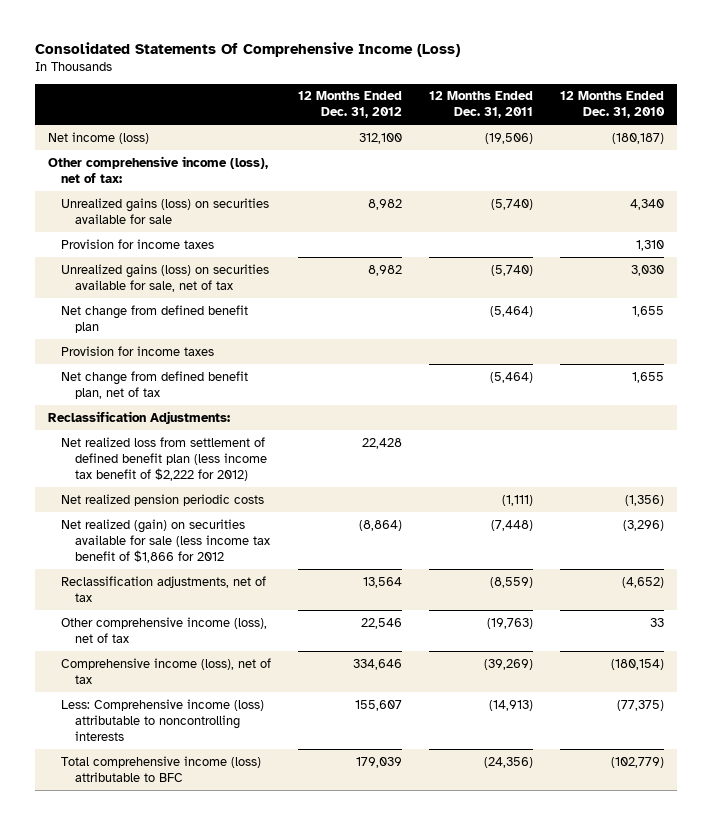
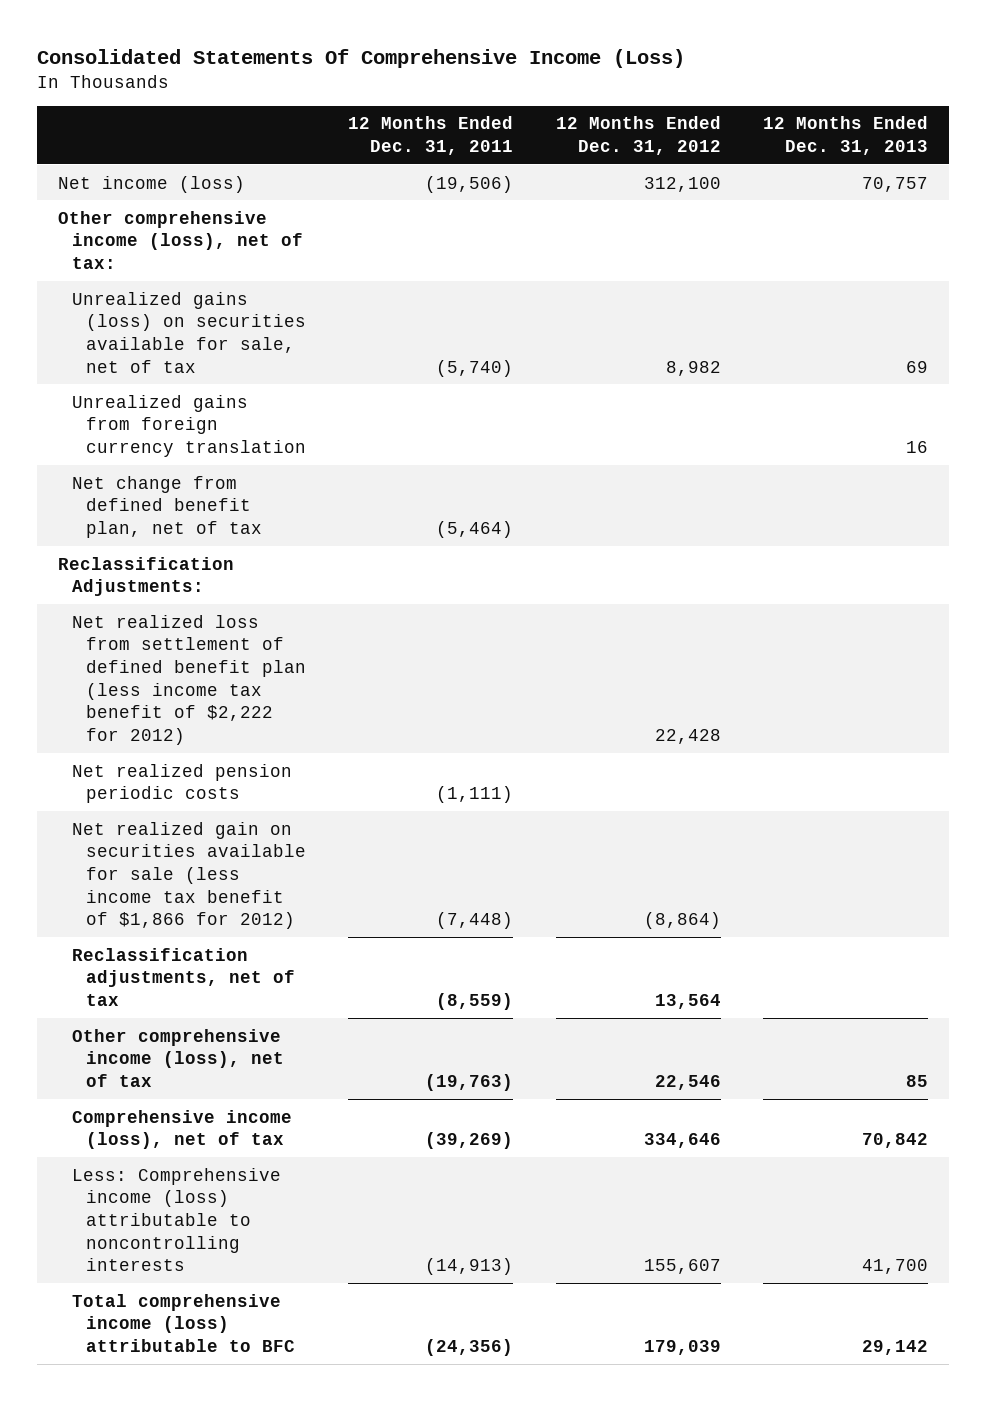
[559,91,665,119] 12 Months Ended Dec. 31, 2010 -> none
none -> [763,116,929,156] 12 Months Ended Dec. 31, 2013
[61,197,270,224] Unrealized gains (loss) on securities available for sale -> none
[61,238,215,249] Provision for income taxes -> none
[61,304,249,333] Net change from defined benefit plan -> none
[61,345,215,356] Provision for income taxes -> none
none -> [71,394,306,457] Unrealized gains from foreign currency translation
[61,518,270,563] Net realized (gain) on securities available for sale (less income tax benefit of $1,866 for 2012 -> [71,821,306,930] Net realized gain on securities available for sale (less income tax benefit of $1,866 for 2012)

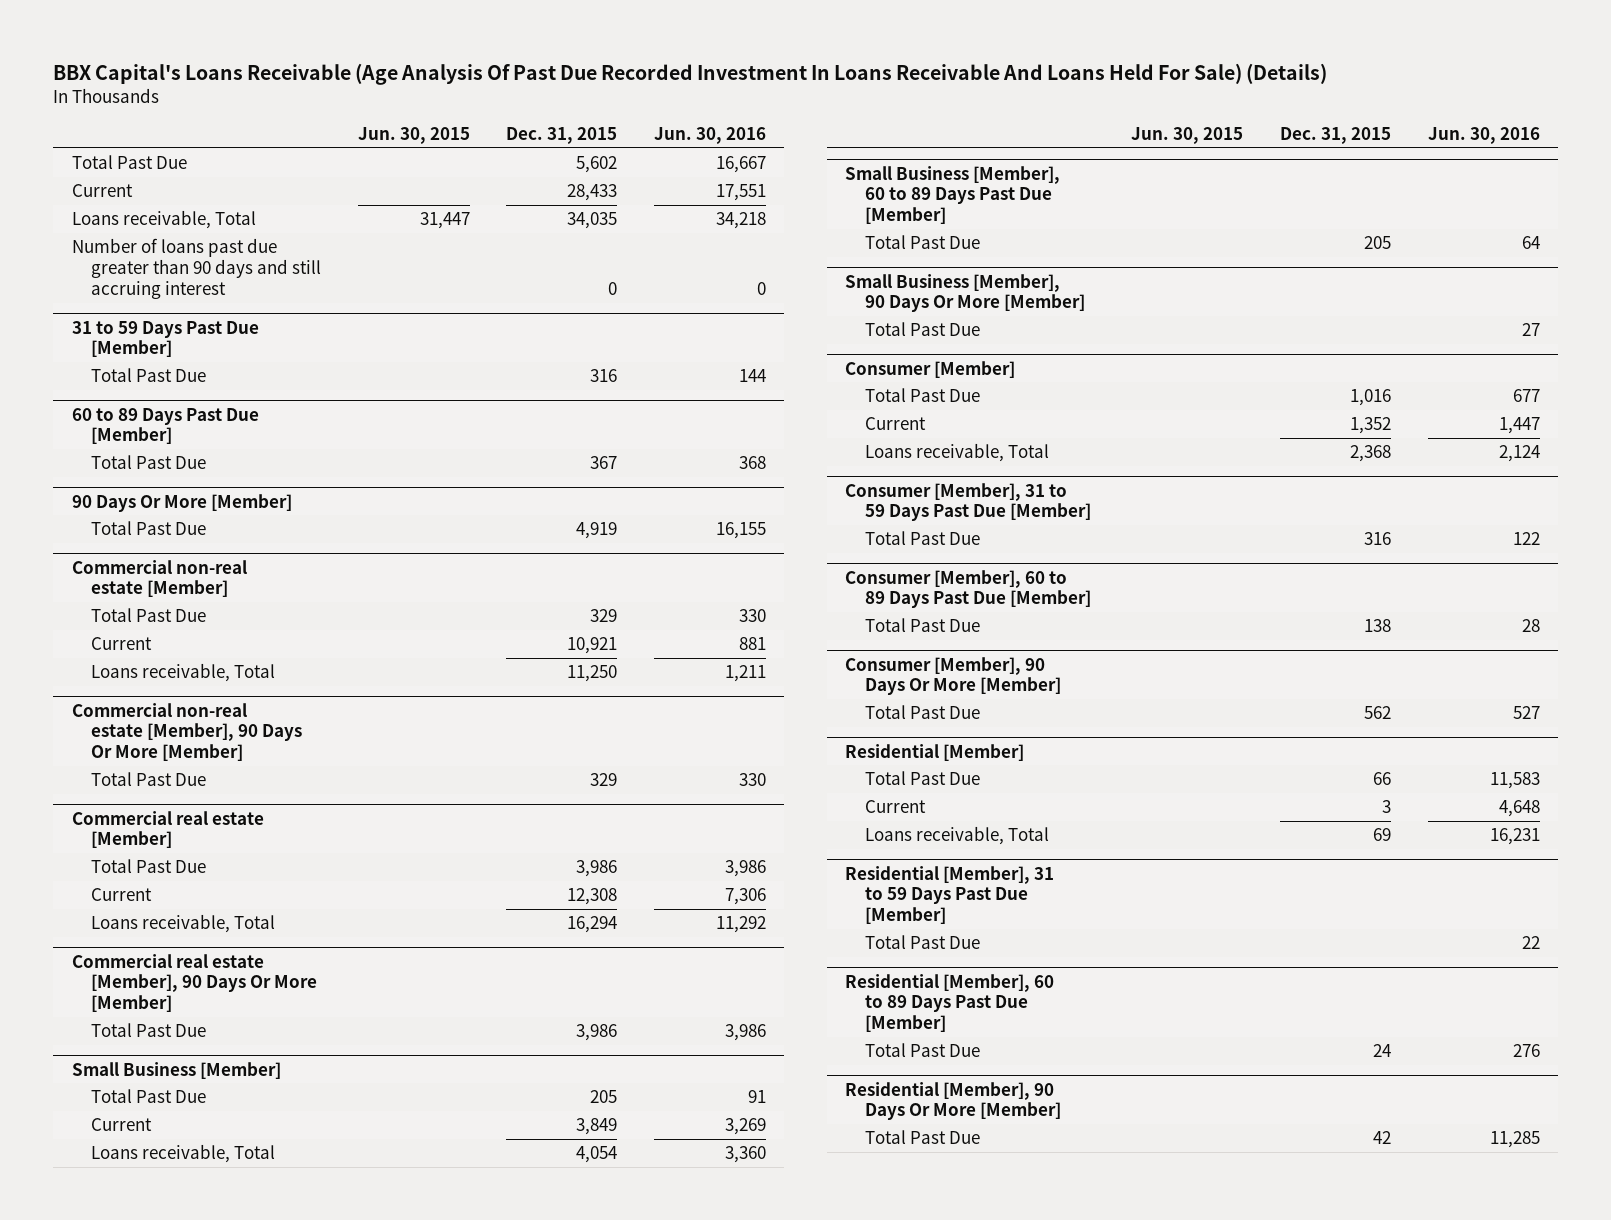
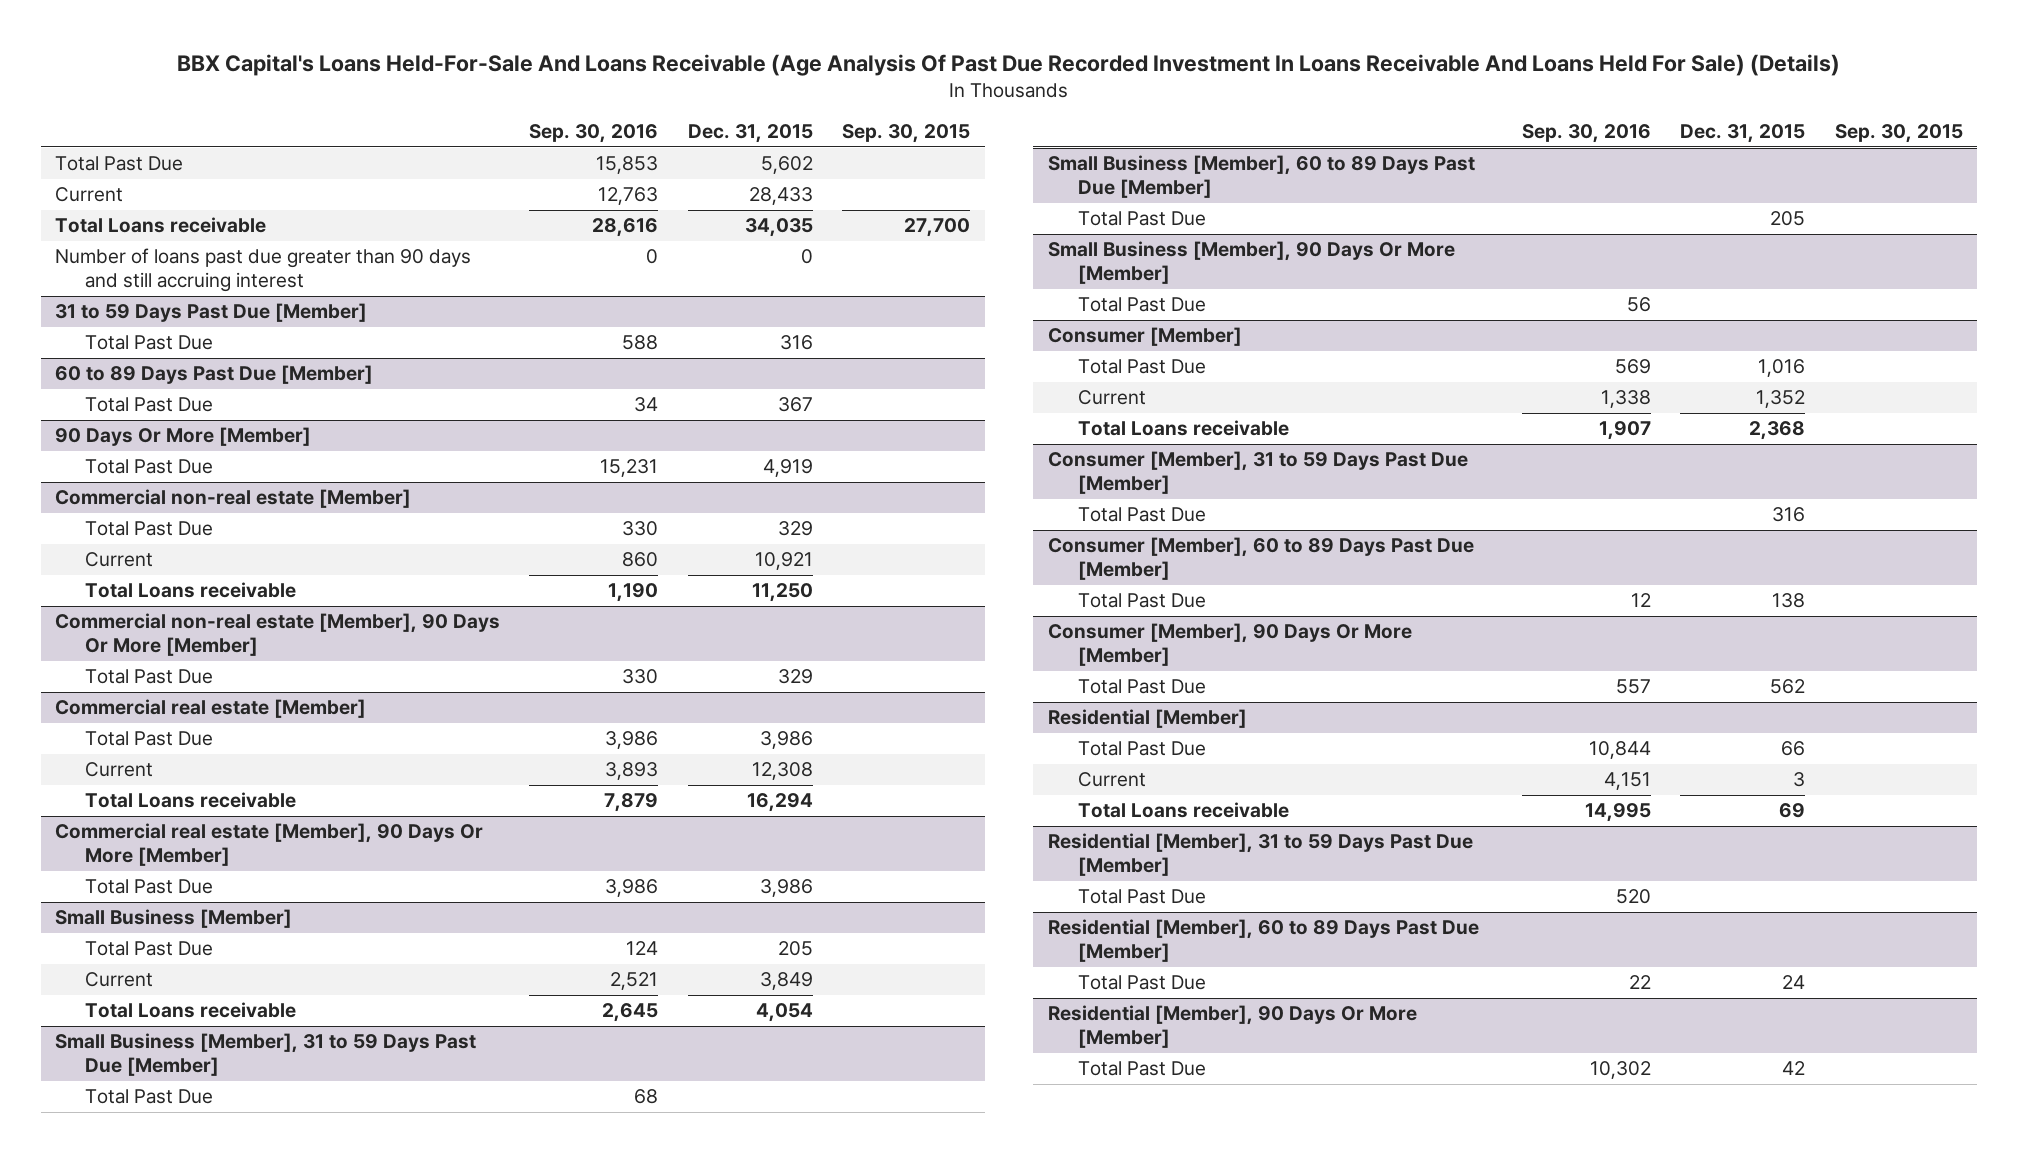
[53,62,1328,85] BBX Capital's Loans Receivable (Age Analysis Of Past Due Recorded Investment In Loans Receivable And Loans Held For Sale) (Details) -> [176,53,1840,76] BBX Capital's Loans Held-For-Sale And Loans Receivable (Age Analysis Of Past Due Recorded Investment In Loans Receivable And Loans Held For Sale) (Details)
[357,127,470,145] Jun. 30, 2015 -> none
[653,127,766,145] Jun. 30, 2016 -> none
none -> [529,124,659,144] Sep. 30, 2016
none -> [842,124,971,144] Sep. 30, 2015
[71,210,256,230] Loans receivable, Total -> [55,217,267,234] Total Loans receivable
[90,663,275,683] Loans receivable, Total -> [85,582,297,599] Total Loans receivable
[90,914,275,934] Loans receivable, Total -> [85,792,297,809] Total Loans receivable
[90,1144,275,1164] Loans receivable, Total -> [85,1002,297,1019] Total Loans receivable
none -> [55,1033,477,1077] Small Business [Member], 31 to 59 Days Past Due [Member]
none -> [85,1089,214,1105] Total Past Due
[864,443,1049,463] Loans receivable, Total -> [1077,420,1289,437] Total Loans receivable
[864,826,1049,846] Loans receivable, Total -> [1077,802,1289,819] Total Loans receivable

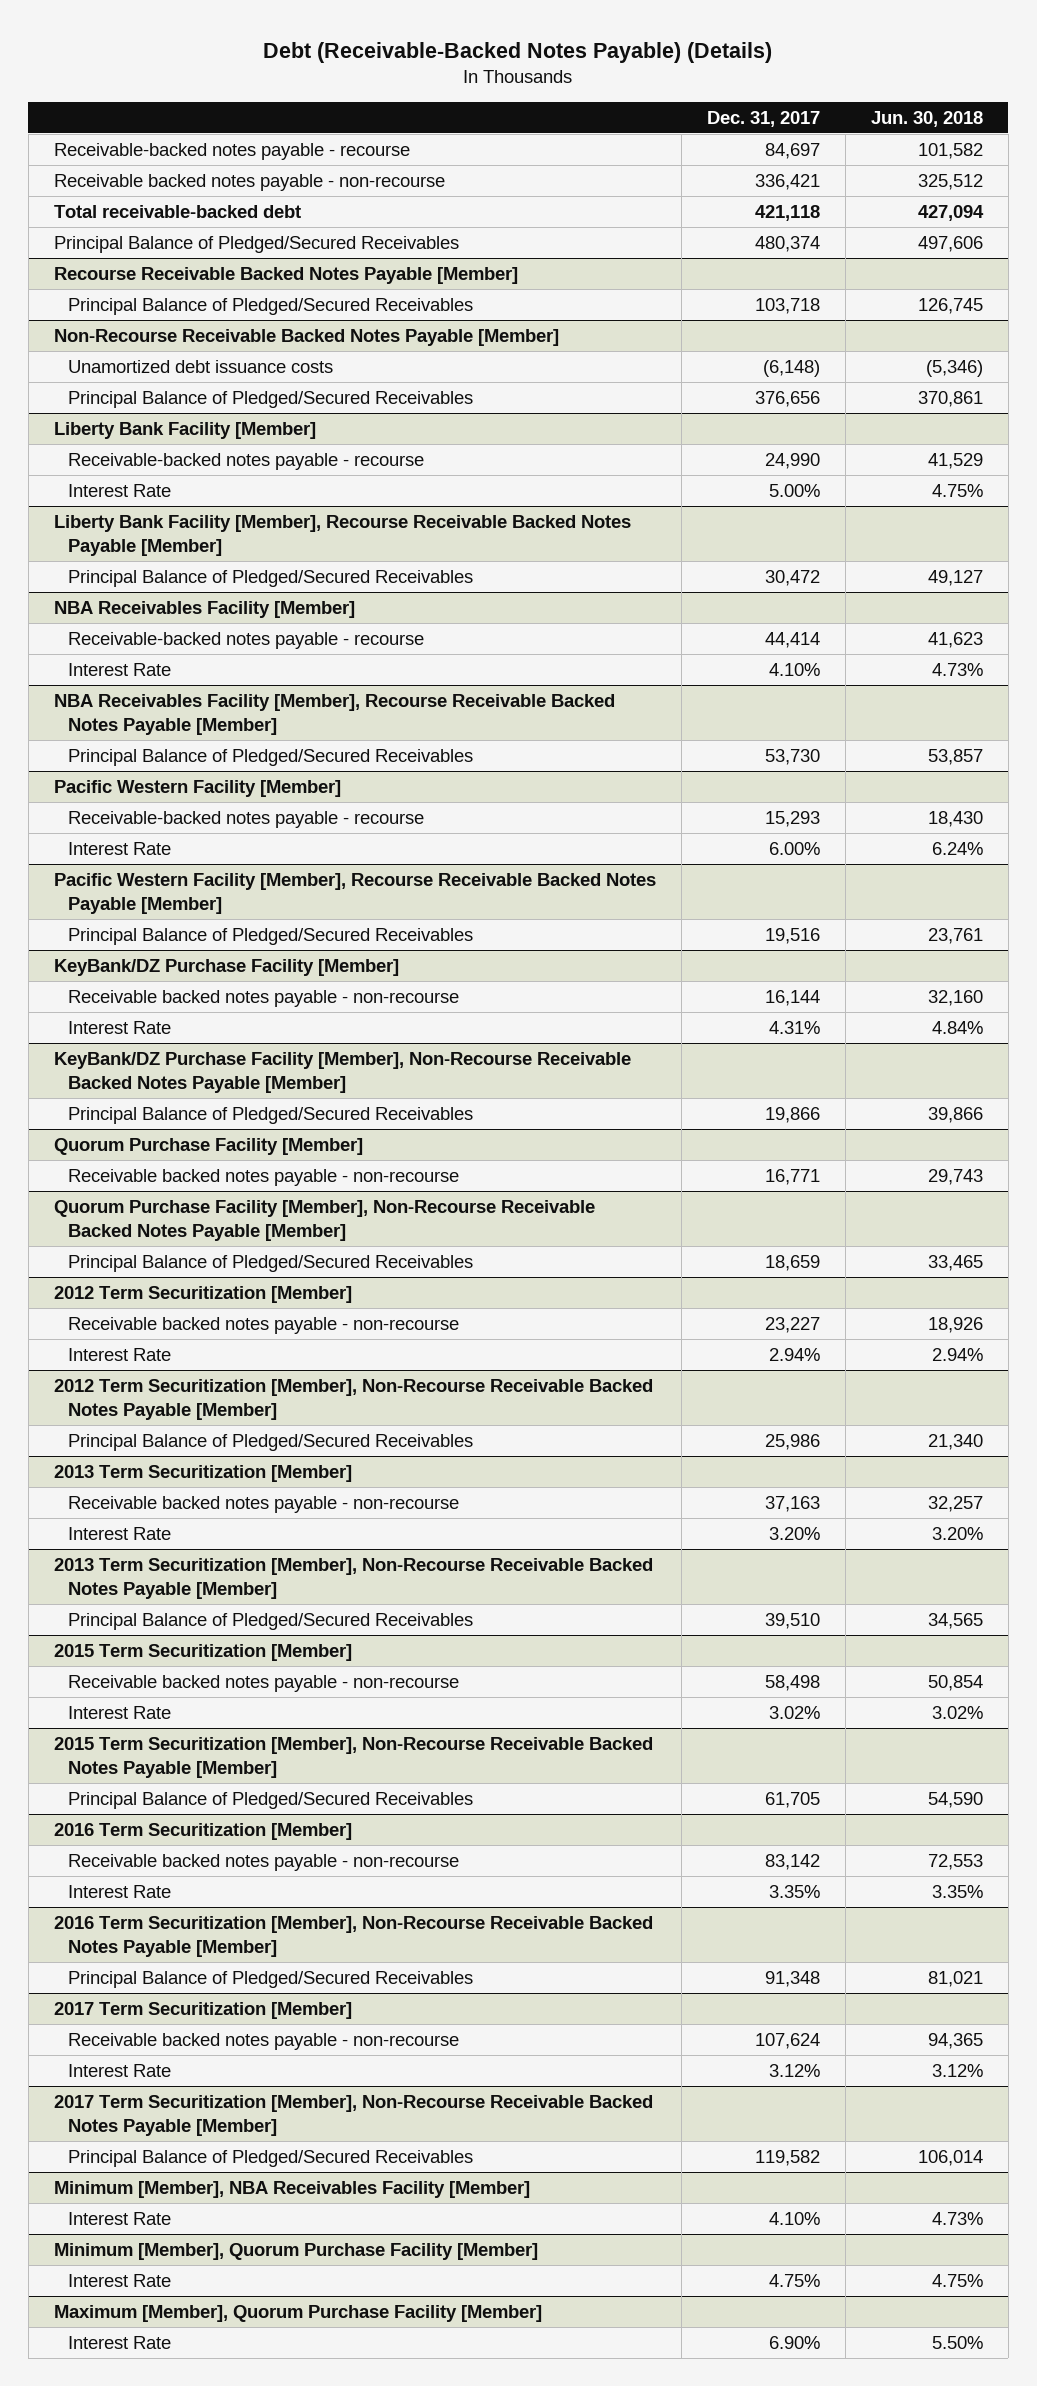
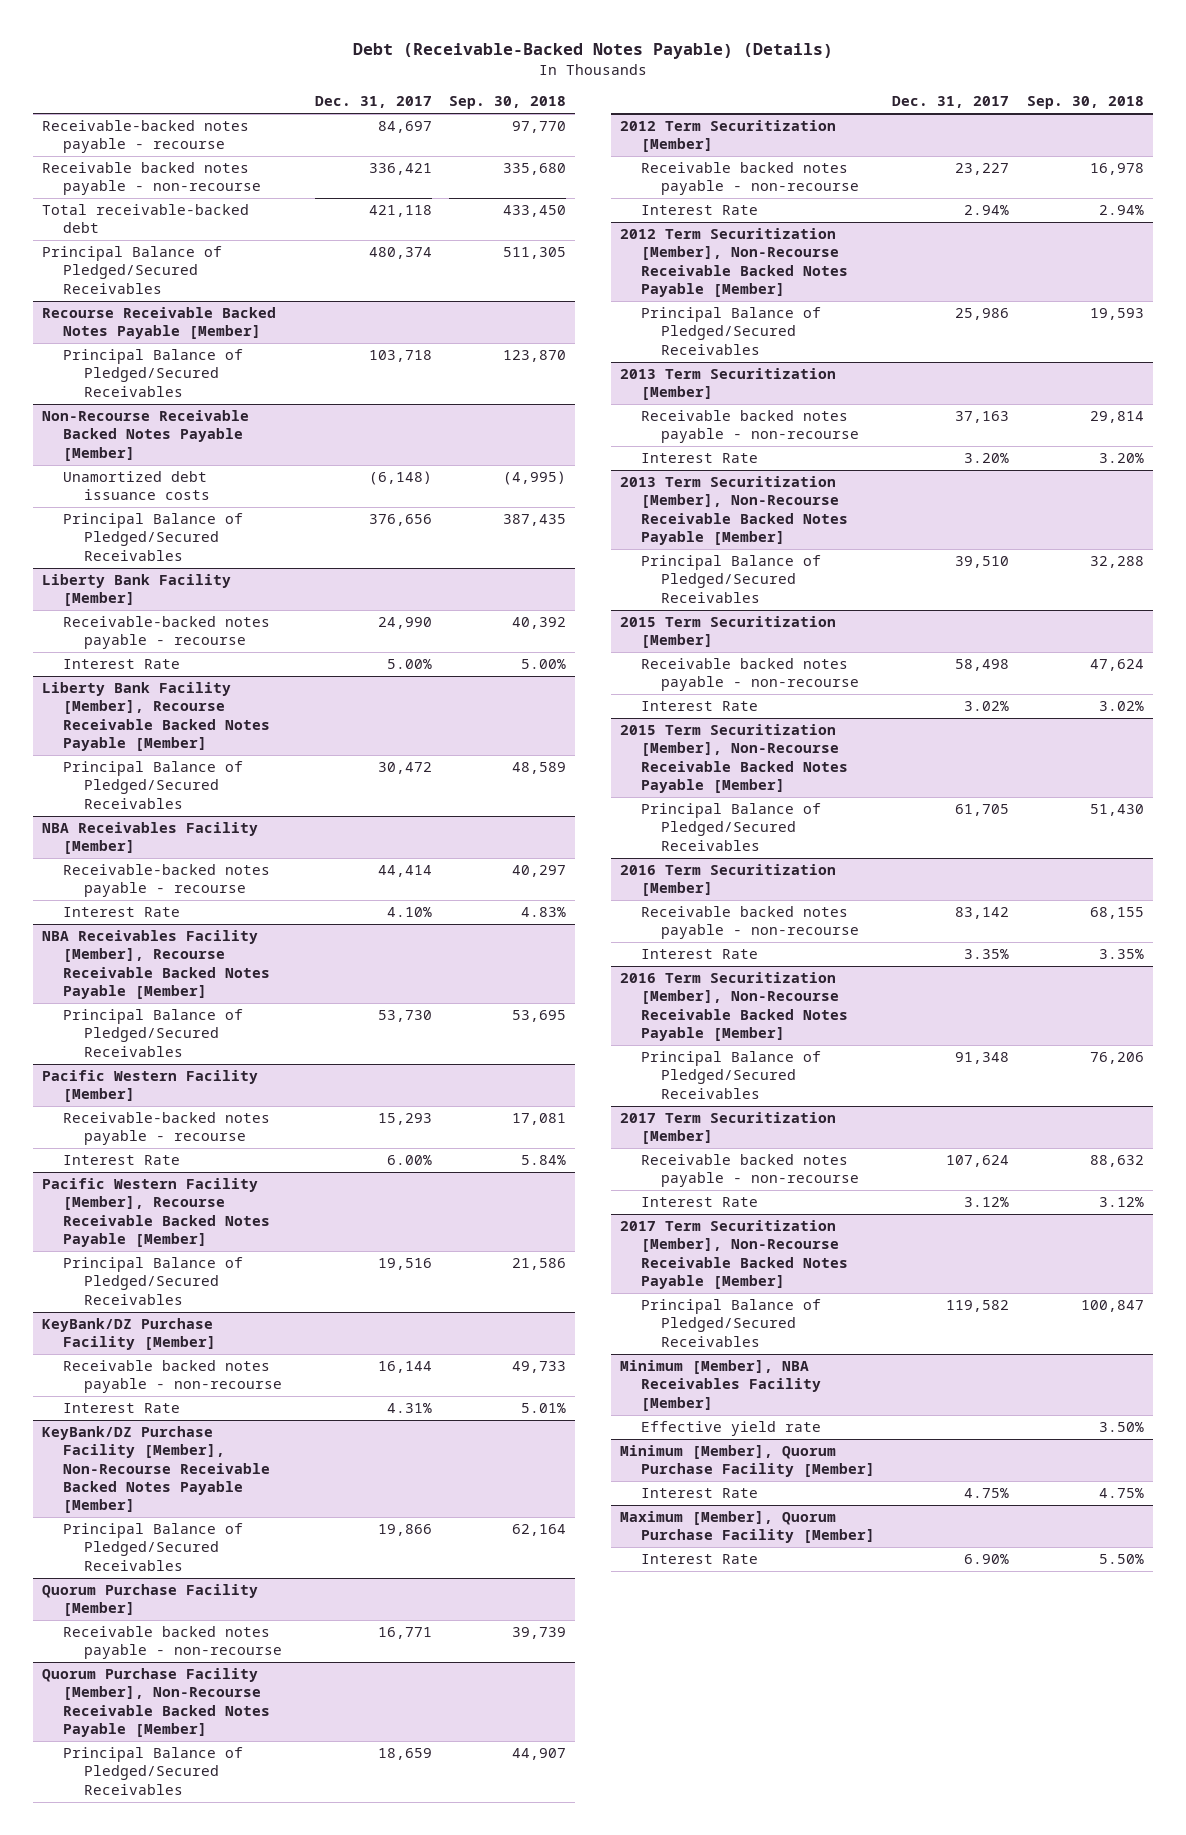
[870,110,983,127] Jun. 30, 2018 -> none
none -> [449,96,567,110] Sep. 30, 2018
[68,2212,172,2226] Interest Rate -> none
none -> [640,1421,821,1437] Effective yield rate

